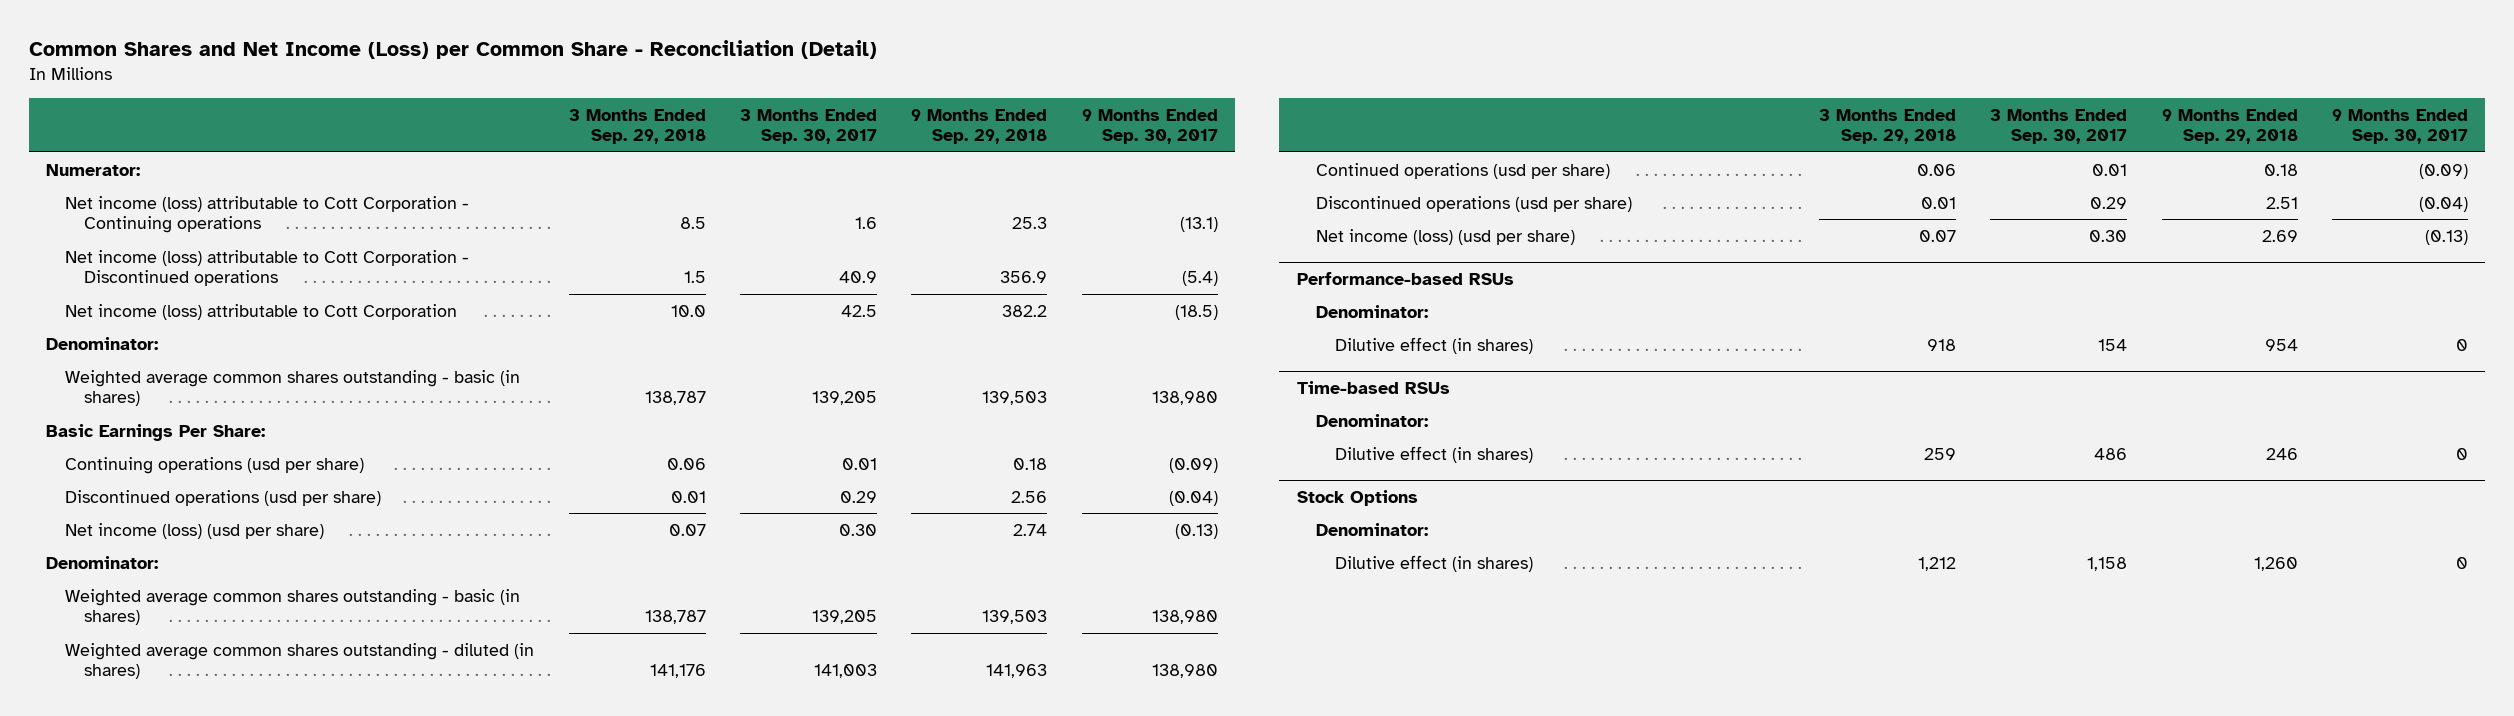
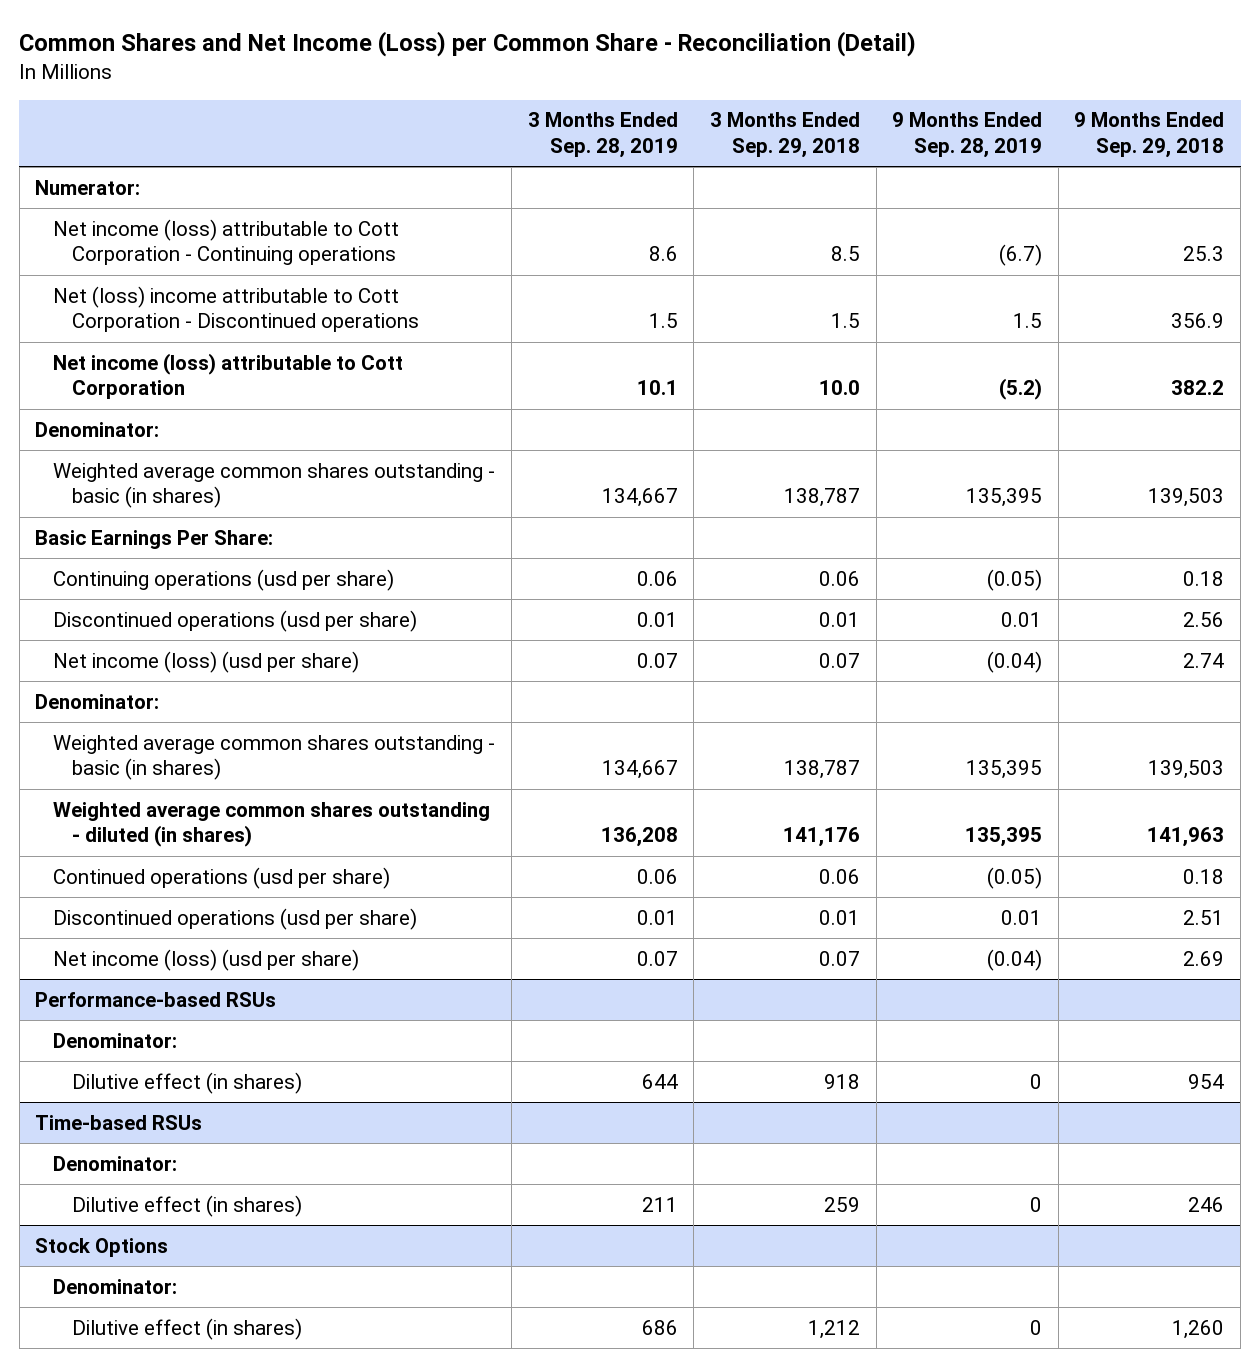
[740,108,878,145] 3 Months Ended Sep. 30, 2017 -> none
[1081,108,1218,145] 9 Months Ended Sep. 30, 2017 -> none
none -> [527,112,678,159] 3 Months Ended Sep. 28, 2019
none -> [892,112,1043,159] 9 Months Ended Sep. 28, 2019
[65,249,470,287] Net income (loss) attributable to Cott Corporation - Discontinued operations -> [53,285,419,333] Net (loss) income attributable to Cott Corporation - Discontinued operations

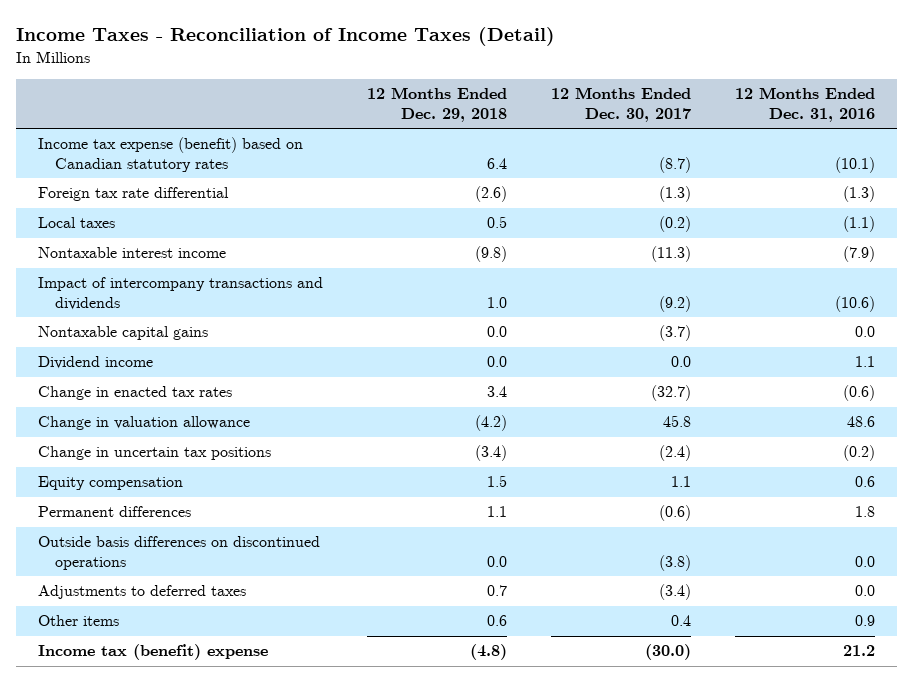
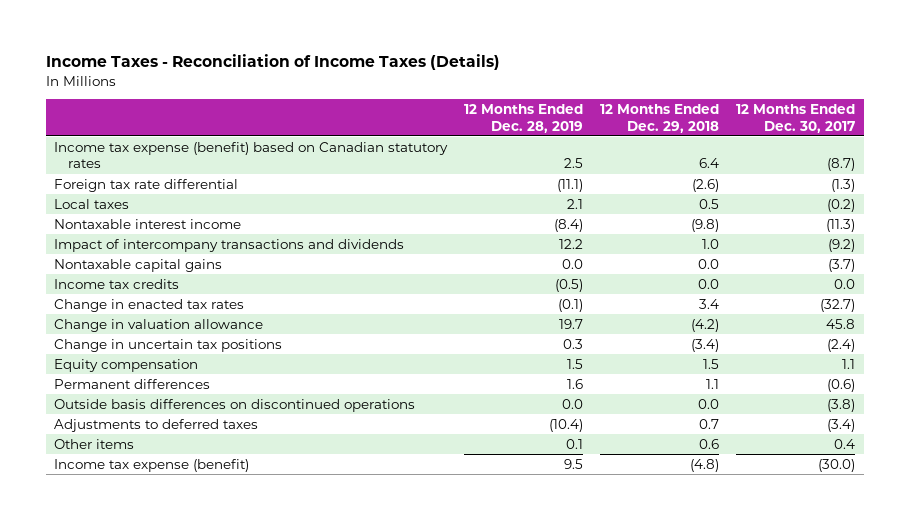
[15,26,555,46] Income Taxes - Reconciliation of Income Taxes (Detail) -> [45,54,500,71] Income Taxes - Reconciliation of Income Taxes (Details)
[734,87,875,123] 12 Months Ended Dec. 31, 2016 -> none
none -> [464,103,584,133] 12 Months Ended Dec. 28, 2019
[37,356,153,370] Dividend income -> none
none -> [54,278,180,289] Income tax credits
[37,644,268,661] Income tax (benefit) expense -> [54,458,250,472] Income tax expense (benefit)

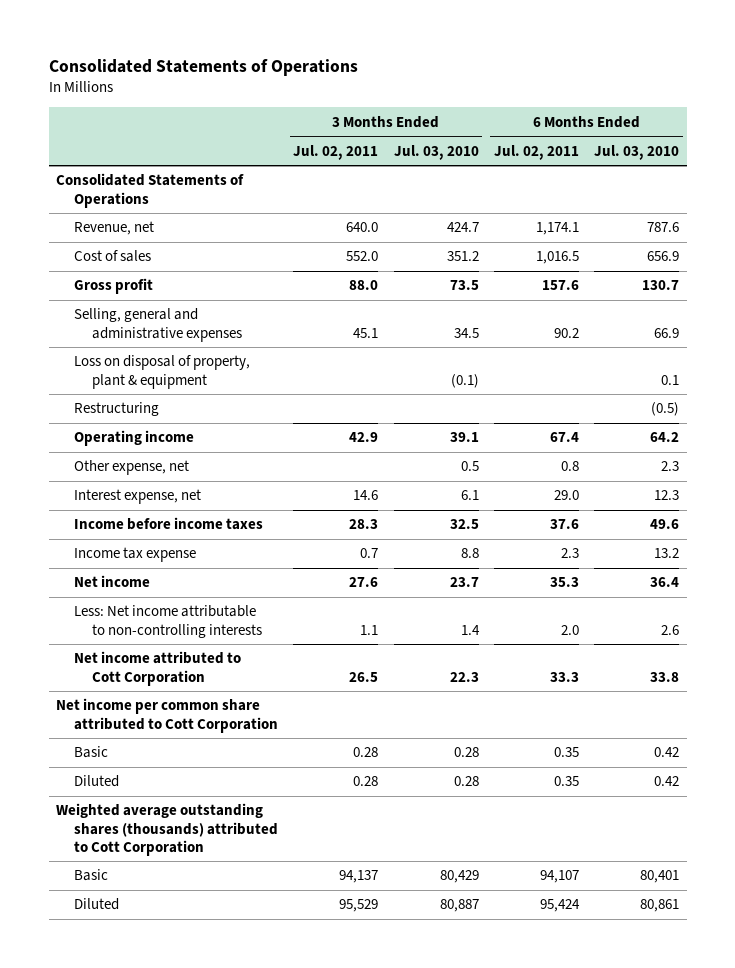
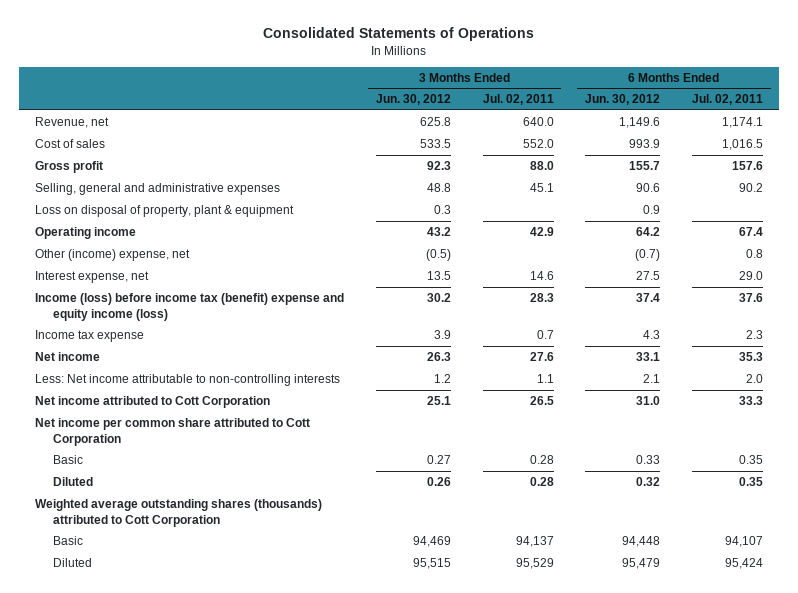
[393,144,479,160] Jul. 03, 2010 -> none
[594,144,680,160] Jul. 03, 2010 -> none
none -> [375,94,451,106] Jun. 30, 2012
none -> [585,94,661,106] Jun. 30, 2012
[56,173,245,208] Consolidated Statements of Operations -> none
[74,402,160,417] Restructuring -> none
[74,460,190,476] Other expense, net -> [35,248,191,261] Other (income) expense, net
[74,517,264,531] Income before income taxes -> [35,292,345,321] Income (loss) before income tax (benefit) expense and equity income (loss)

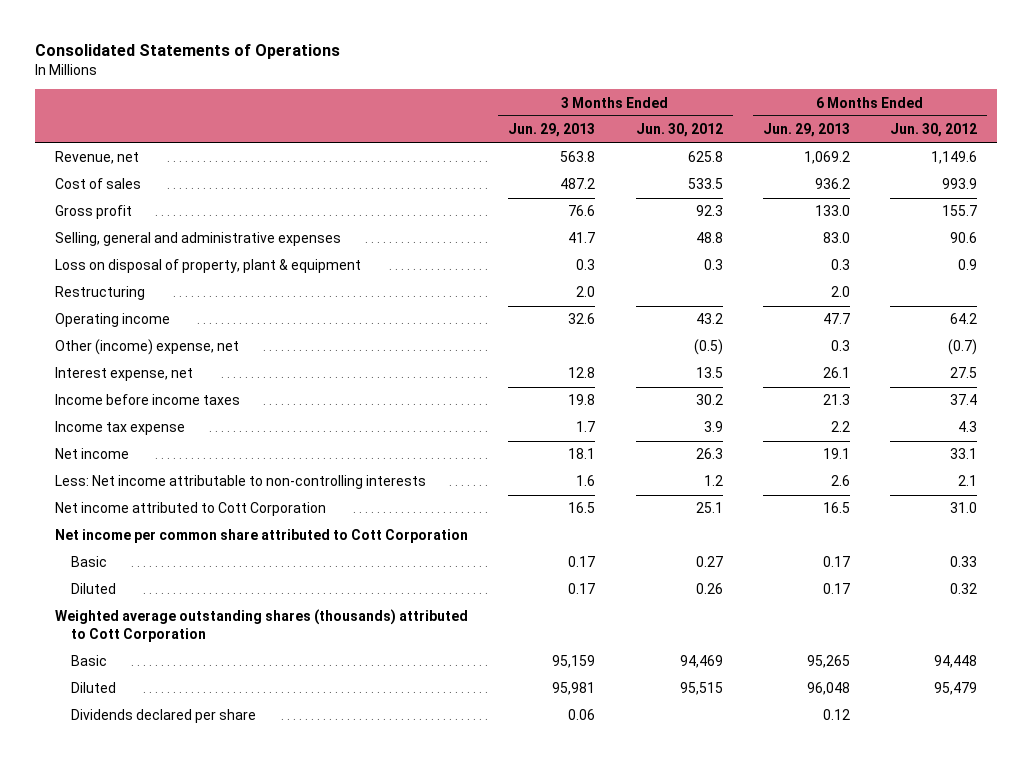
[482,94,554,106] Jul. 02, 2011 -> none
[692,94,764,106] Jul. 02, 2011 -> none
none -> [508,123,596,138] Jun. 29, 2013
none -> [762,123,850,138] Jun. 29, 2013
none -> [55,286,146,301] Restructuring
[35,292,345,321] Income (loss) before income tax (benefit) expense and equity income (loss) -> [55,394,241,406] Income before income taxes
none -> [71,709,257,724] Dividends declared per share

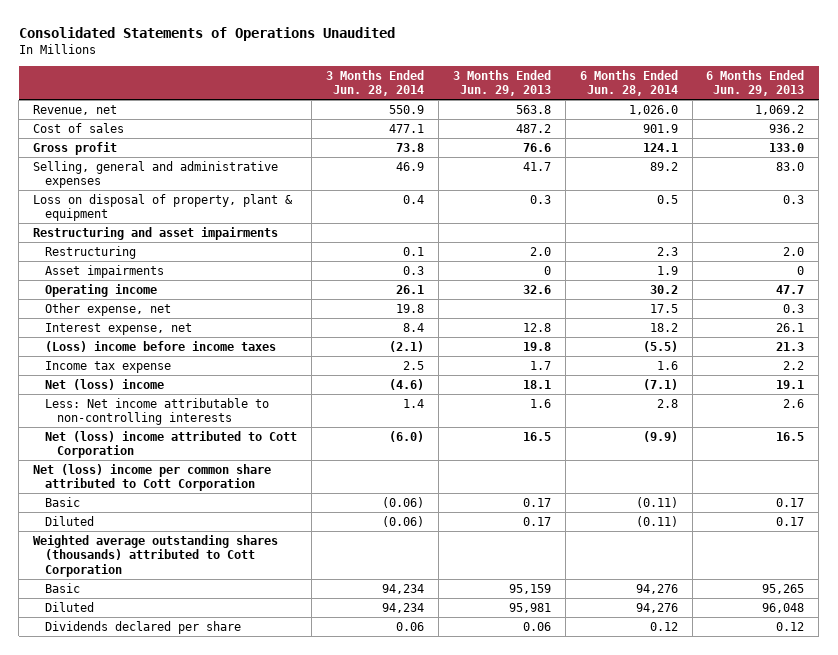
[34,44,340,60] Consolidated Statements of Operations -> [18,26,395,41] Consolidated Statements of Operations Unaudited
[635,123,723,138] Jun. 30, 2012 -> none
[890,123,978,138] Jun. 30, 2012 -> none
none -> [325,69,424,97] 3 Months Ended Jun. 28, 2014
none -> [579,69,678,97] 6 Months Ended Jun. 28, 2014
none -> [33,226,279,240] Restructuring and asset impairments
none -> [45,264,165,278] Asset impairments
[55,339,240,356] Other (income) expense, net -> [45,302,172,316] Other expense, net
[55,394,241,406] Income before income taxes -> [45,340,277,352] (Loss) income before income taxes
[55,448,130,460] Net income -> [45,378,165,390] Net (loss) income
[55,502,327,517] Net income attributed to Cott Corporation -> [45,430,298,459] Net (loss) income attributed to Cott Corporation
[55,529,469,544] Net income per common share attributed to Cott Corporation -> [33,463,272,492] Net (loss) income per common share attributed to Cott Corporation

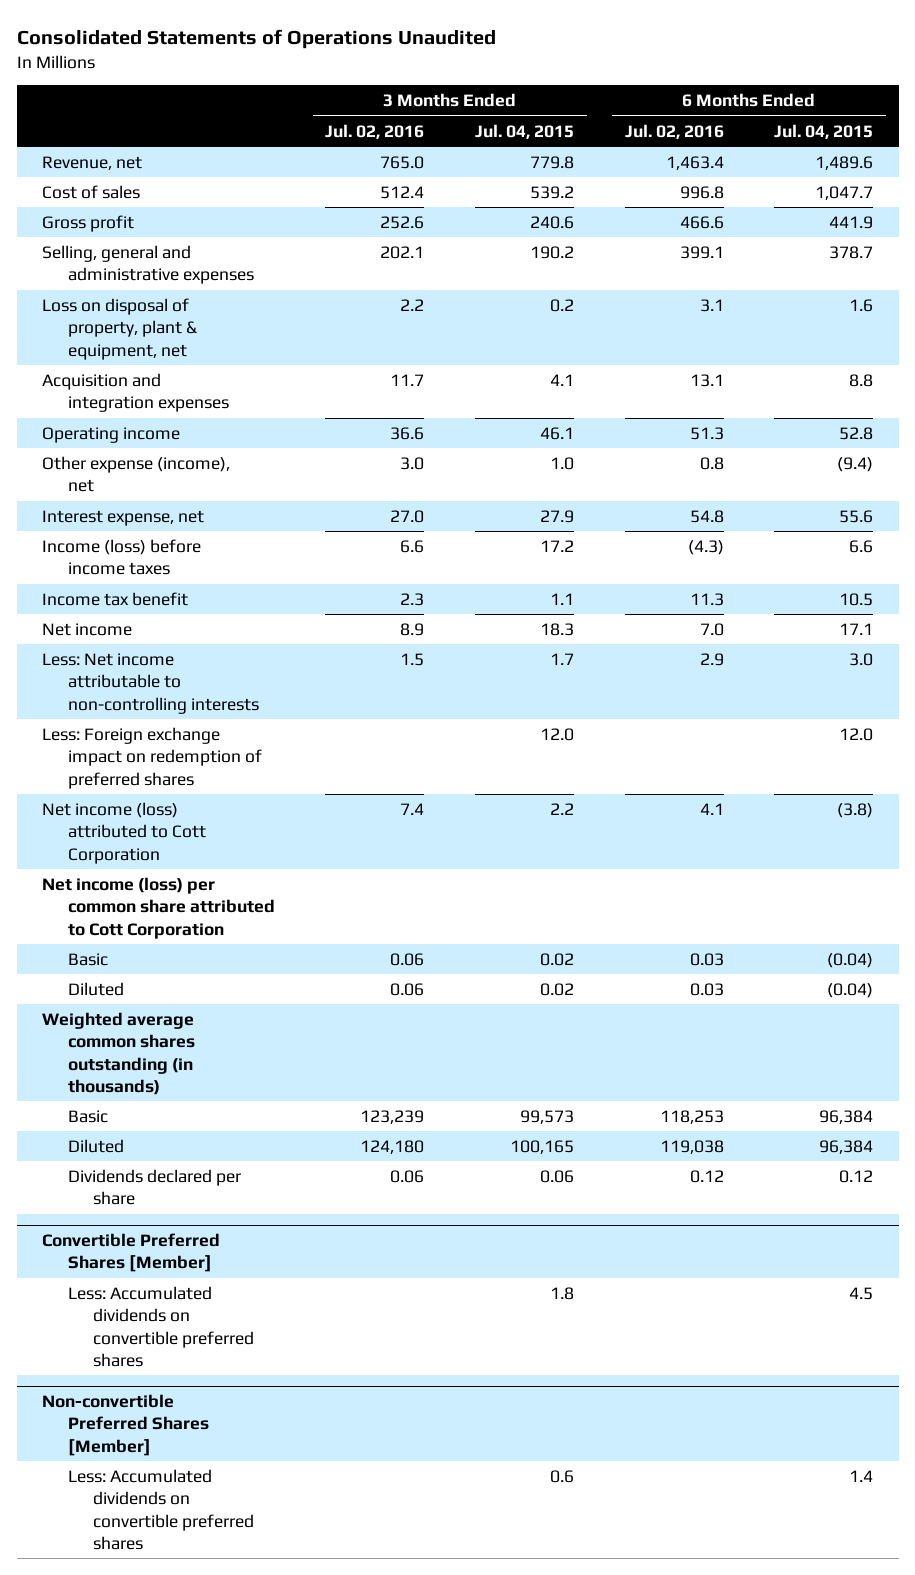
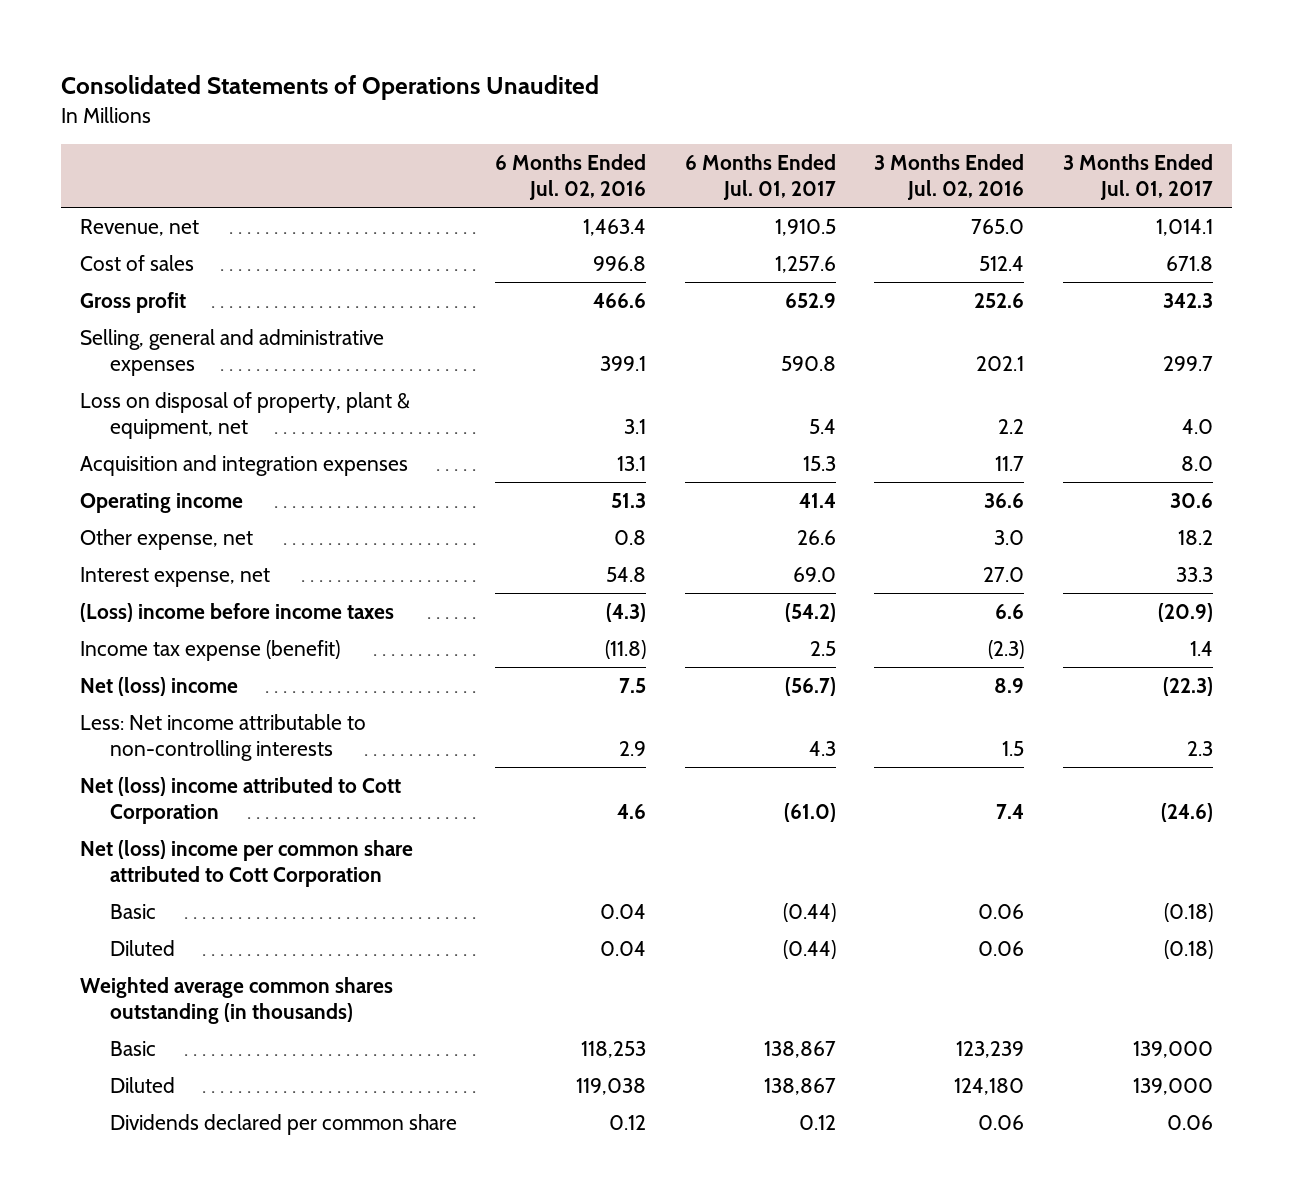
[474,123,574,139] Jul. 04, 2015 -> none
[774,123,874,139] Jul. 04, 2015 -> none
none -> [684,153,836,201] 6 Months Ended Jul. 01, 2017
none -> [1062,153,1213,201] 3 Months Ended Jul. 01, 2017
[42,455,231,493] Other expense (income), net -> [80,528,254,550] Other expense, net
[42,538,202,576] Income (loss) before income taxes -> [80,602,395,622] (Loss) income before income taxes
[42,591,189,606] Income tax benefit -> [80,639,341,661] Income tax expense (benefit)
[400,592,425,606] 2.3 -> [988,639,1025,659] (2.3)
[689,592,724,606] 11.3 -> [605,639,647,659] (11.8)
[42,622,133,636] Net income -> [80,676,239,696] Net (loss) income
[699,622,724,636] 7.0 -> [619,677,647,693] 7.5
[42,726,262,789] Less: Foreign exchange impact on redemption of preferred shares -> none
[42,801,206,864] Net income (loss) attributed to Cott Corporation -> [80,776,402,825] Net (loss) income attributed to Cott Corporation
[699,802,724,815] 4.1 -> [617,804,647,820] 4.6
[42,876,275,939] Net income (loss) per common share attributed to Cott Corporation -> [80,839,414,888] Net (loss) income per common share attributed to Cott Corporation
[689,952,724,966] 0.03 -> [600,903,647,919] 0.04
[689,982,724,996] 0.03 -> [600,940,647,956] 0.04
[42,1233,221,1273] Convertible Preferred Shares [Member] -> none
[67,1285,255,1367] Less: Accumulated dividends on convertible preferred shares -> none
[42,1394,209,1456] Non-convertible Preferred Shares [Member] -> none
[67,1468,255,1550] Less: Accumulated dividends on convertible preferred shares -> none
[67,1168,241,1206] Dividends declared per share -> [109,1113,457,1135] Dividends declared per common share

